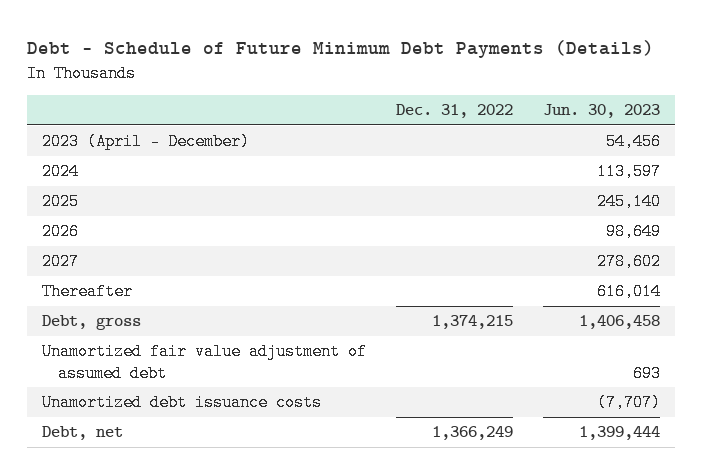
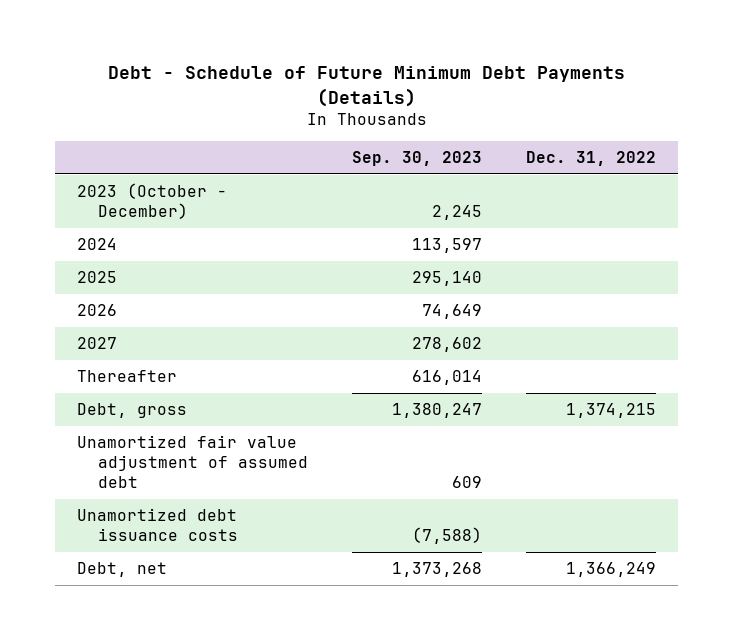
[542,104,660,119] Jun. 30, 2023 -> none
none -> [352,151,483,167] Sep. 30, 2023
[42,133,251,151] 2023 (April - December) -> [76,183,227,220] 2023 (October - December)

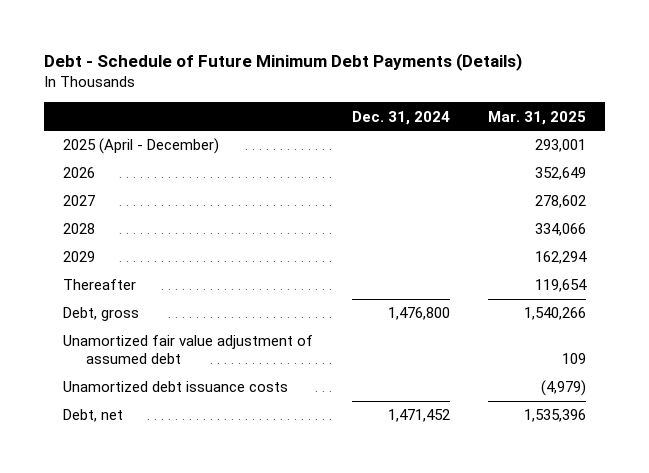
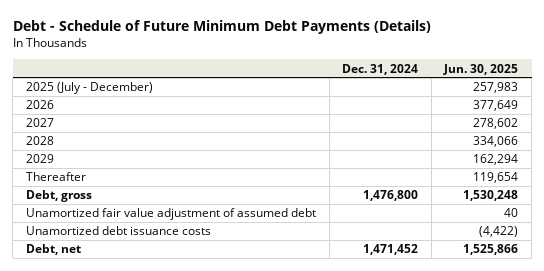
[488,110,587,125] Mar. 31, 2025 -> none
none -> [443,63,519,75] Jun. 30, 2025
[63,138,220,155] 2025 (April - December) -> [25,82,153,95] 2025 (July - December)

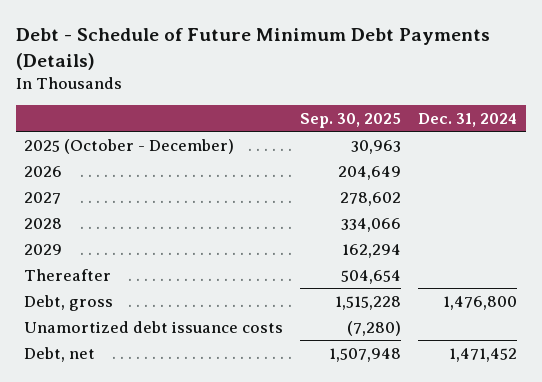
[443,63,519,75] Jun. 30, 2025 -> none
none -> [300,112,402,128] Sep. 30, 2025
[25,82,153,95] 2025 (July - December) -> [24,138,235,154] 2025 (October - December)
[25,208,316,221] Unamortized fair value adjustment of assumed debt -> none

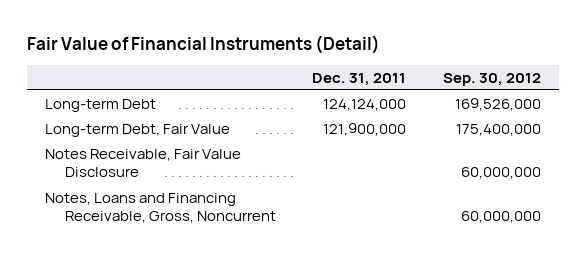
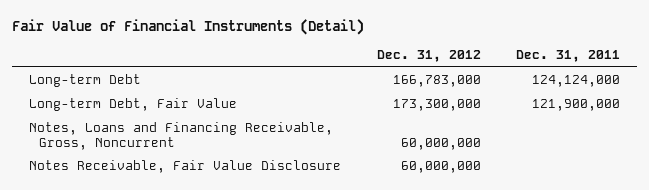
[442,72,541,86] Sep. 30, 2012 -> none
none -> [376,50,481,63] Dec. 31, 2012
[45,148,242,178] Notes Receivable, Fair Value Disclosure -> [29,160,342,174] Notes Receivable, Fair Value Disclosure

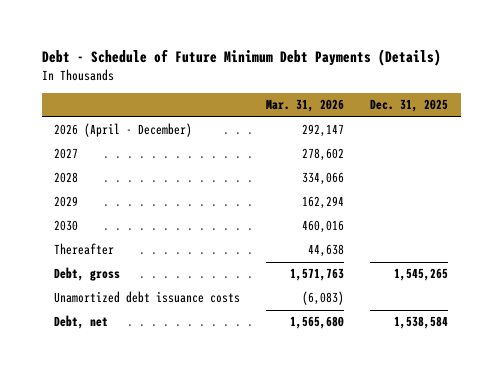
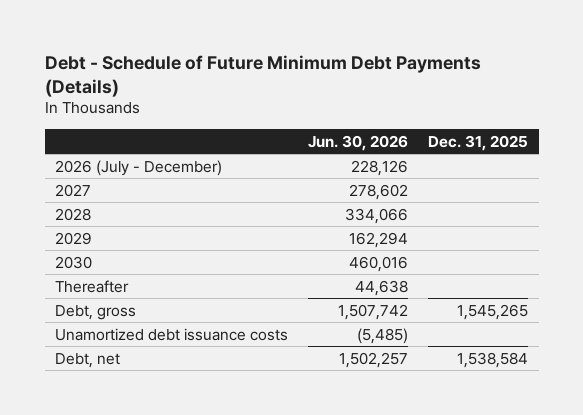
[266,99,345,113] Mar. 31, 2026 -> none
none -> [308,134,409,151] Jun. 30, 2026
[54,123,193,138] 2026 (April - December) -> [54,159,222,176] 2026 (July - December)

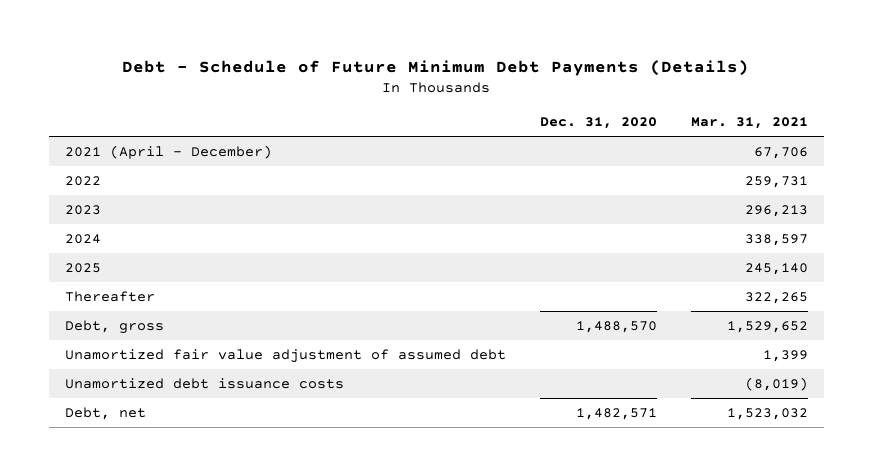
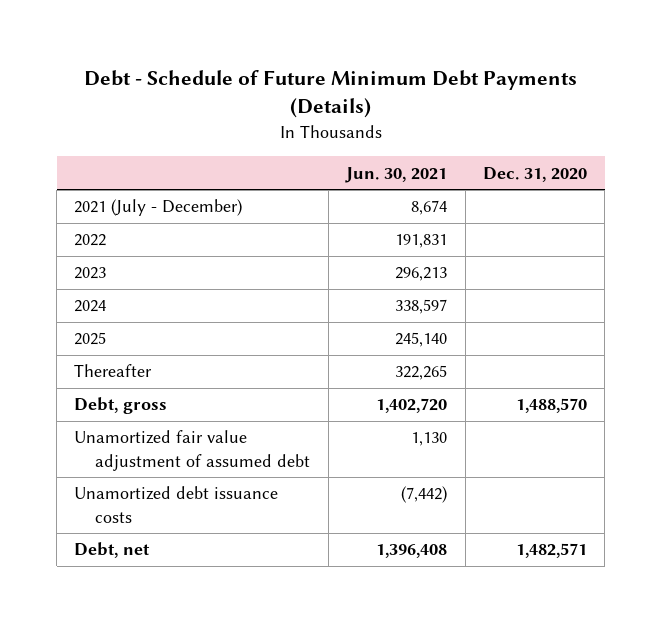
[690,117,808,130] Mar. 31, 2021 -> none
none -> [345,166,448,183] Jun. 30, 2021
[65,144,273,159] 2021 (April - December) -> [74,199,243,217] 2021 (July - December)

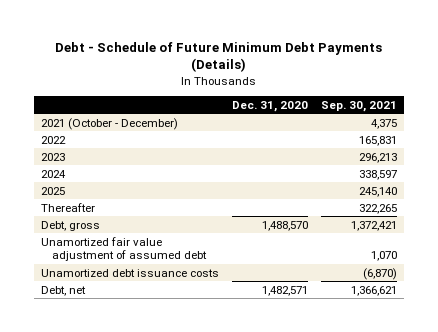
[345,166,448,183] Jun. 30, 2021 -> none
none -> [321,100,398,112] Sep. 30, 2021
[74,199,243,217] 2021 (July - December) -> [40,117,178,130] 2021 (October - December)

